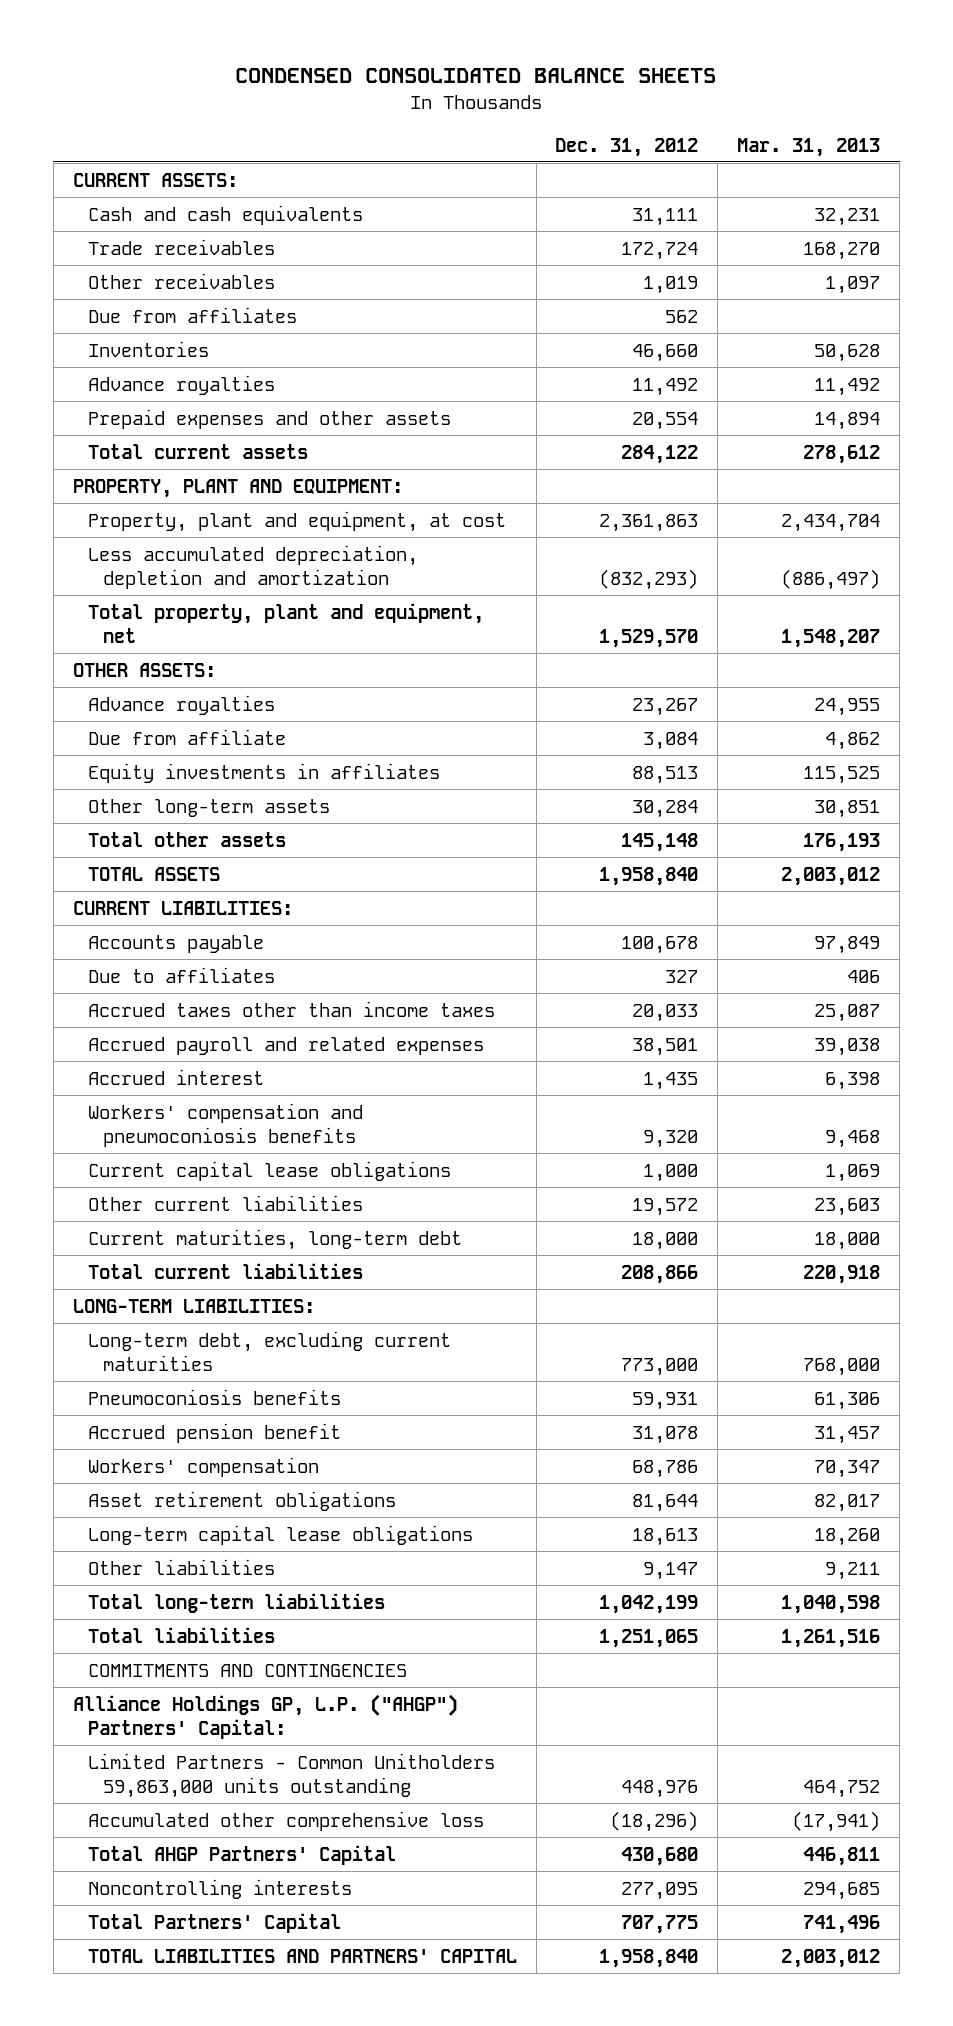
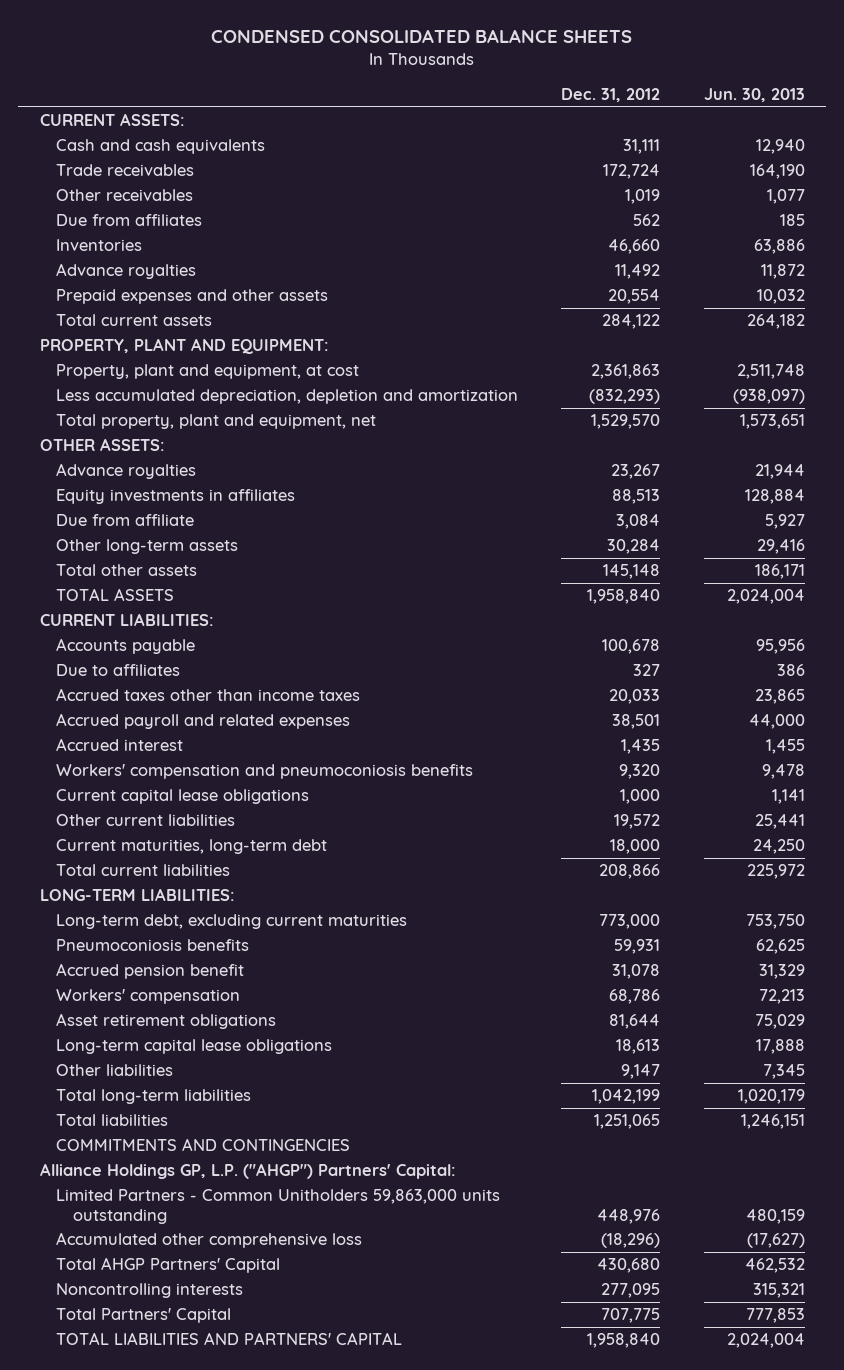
[737,137,881,157] Mar. 31, 2013 -> none
none -> [703,88,805,103] Jun. 30, 2013
[87,728,286,745] Due from affiliate -> [56,514,195,527] Due from affiliate

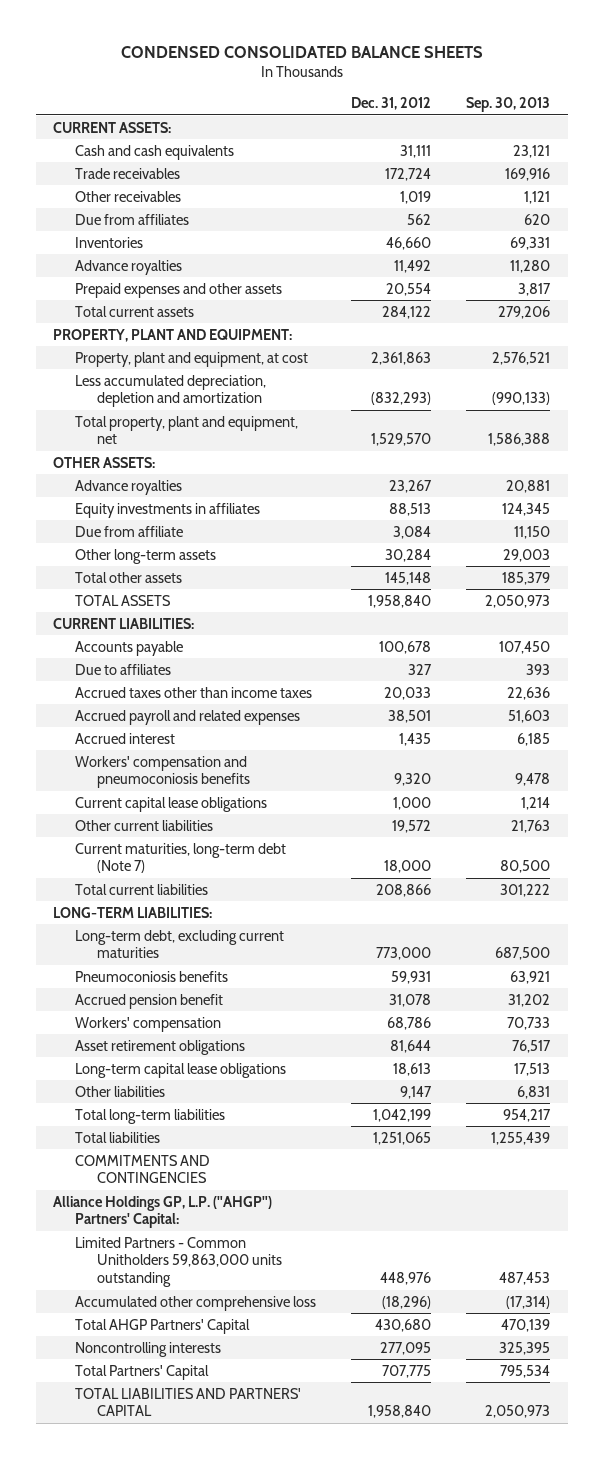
[703,88,805,103] Jun. 30, 2013 -> none
none -> [466,97,551,113] Sep. 30, 2013
[56,839,328,855] Current maturities, long-term debt -> [75,842,287,874] Current maturities, long-term debt (Note 7)

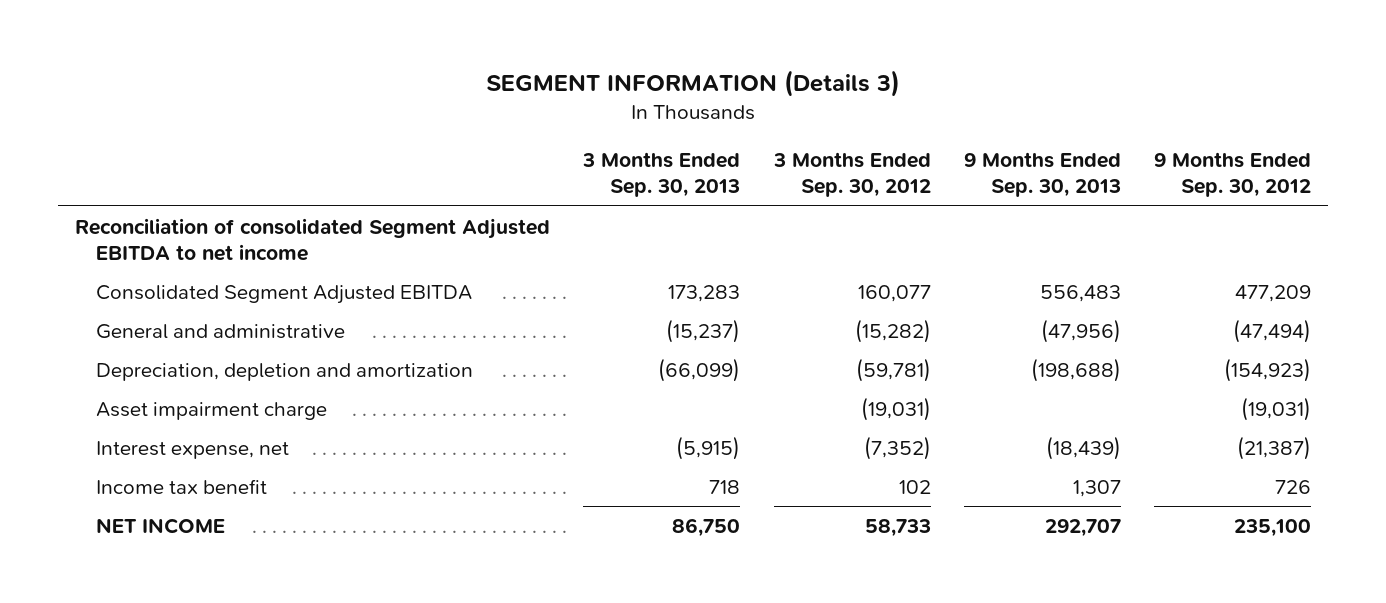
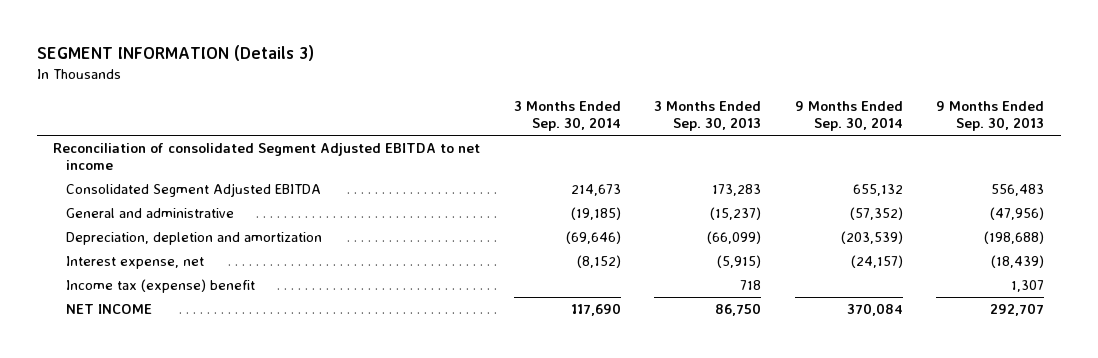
[772,151,931,198] 3 Months Ended Sep. 30, 2012 -> none
[1154,151,1312,198] 9 Months Ended Sep. 30, 2012 -> none
none -> [513,100,621,132] 3 Months Ended Sep. 30, 2014
none -> [794,100,903,132] 9 Months Ended Sep. 30, 2014
[95,401,327,420] Asset impairment charge -> none
[95,478,267,494] Income tax benefit -> [66,278,256,293] Income tax (expense) benefit

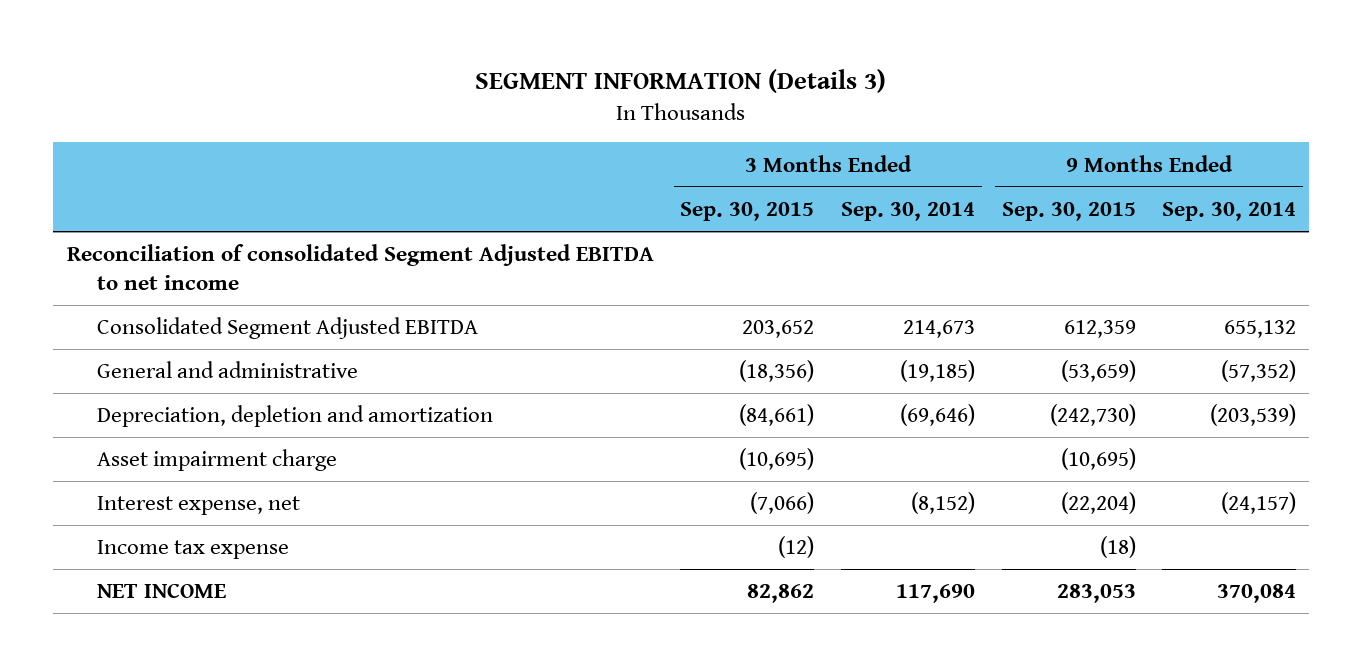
[654,100,762,132] 3 Months Ended Sep. 30, 2013 -> none
[936,100,1045,132] 9 Months Ended Sep. 30, 2013 -> none
none -> [680,201,815,221] Sep. 30, 2015
none -> [1001,201,1136,221] Sep. 30, 2015
none -> [97,449,338,472] Asset impairment charge
[66,278,256,293] Income tax (expense) benefit -> [97,540,290,560] Income tax expense

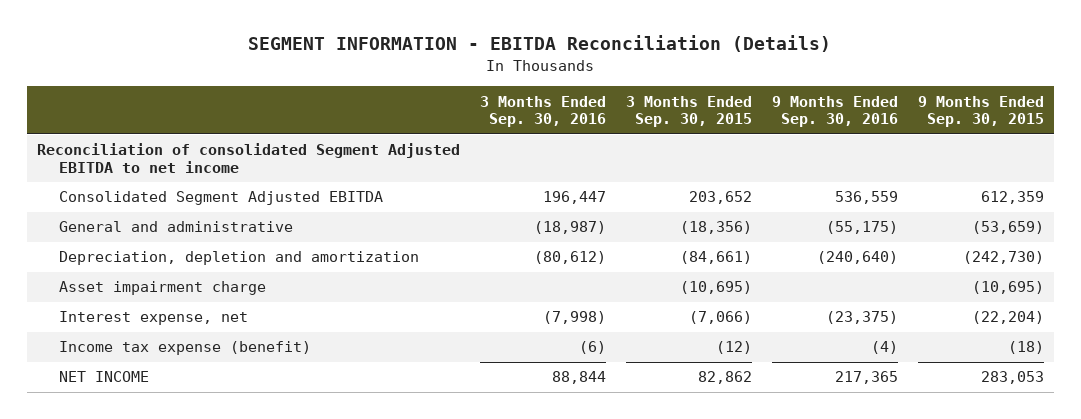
[475,68,887,93] SEGMENT INFORMATION (Details 3) -> [248,35,832,53] SEGMENT INFORMATION - EBITDA Reconciliation (Details)
[840,201,975,221] Sep. 30, 2014 -> none
[1162,201,1297,221] Sep. 30, 2014 -> none
none -> [479,95,606,128] 3 Months Ended Sep. 30, 2016
none -> [771,95,898,128] 9 Months Ended Sep. 30, 2016
[97,540,290,560] Income tax expense -> [59,341,312,356] Income tax expense (benefit)

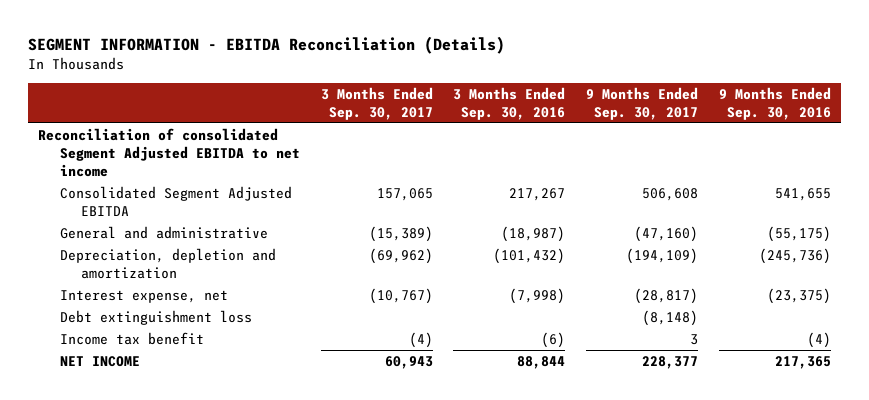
[625,95,752,128] 3 Months Ended Sep. 30, 2015 -> none
[917,95,1044,128] 9 Months Ended Sep. 30, 2015 -> none
none -> [320,86,433,120] 3 Months Ended Sep. 30, 2017
none -> [585,86,698,120] 9 Months Ended Sep. 30, 2017
[542,191,606,205] 196,447 -> [509,188,566,202] 217,267
[834,191,898,205] 536,559 -> [774,188,831,202] 541,655
[59,281,267,296] Asset impairment charge -> none
[533,251,606,265] (80,612) -> [493,248,566,265] (101,432)
[816,251,898,265] (240,640) -> [758,248,831,265] (245,736)
none -> [59,310,252,326] Debt extinguishment loss
[59,341,312,356] Income tax expense (benefit) -> [59,332,204,346] Income tax benefit

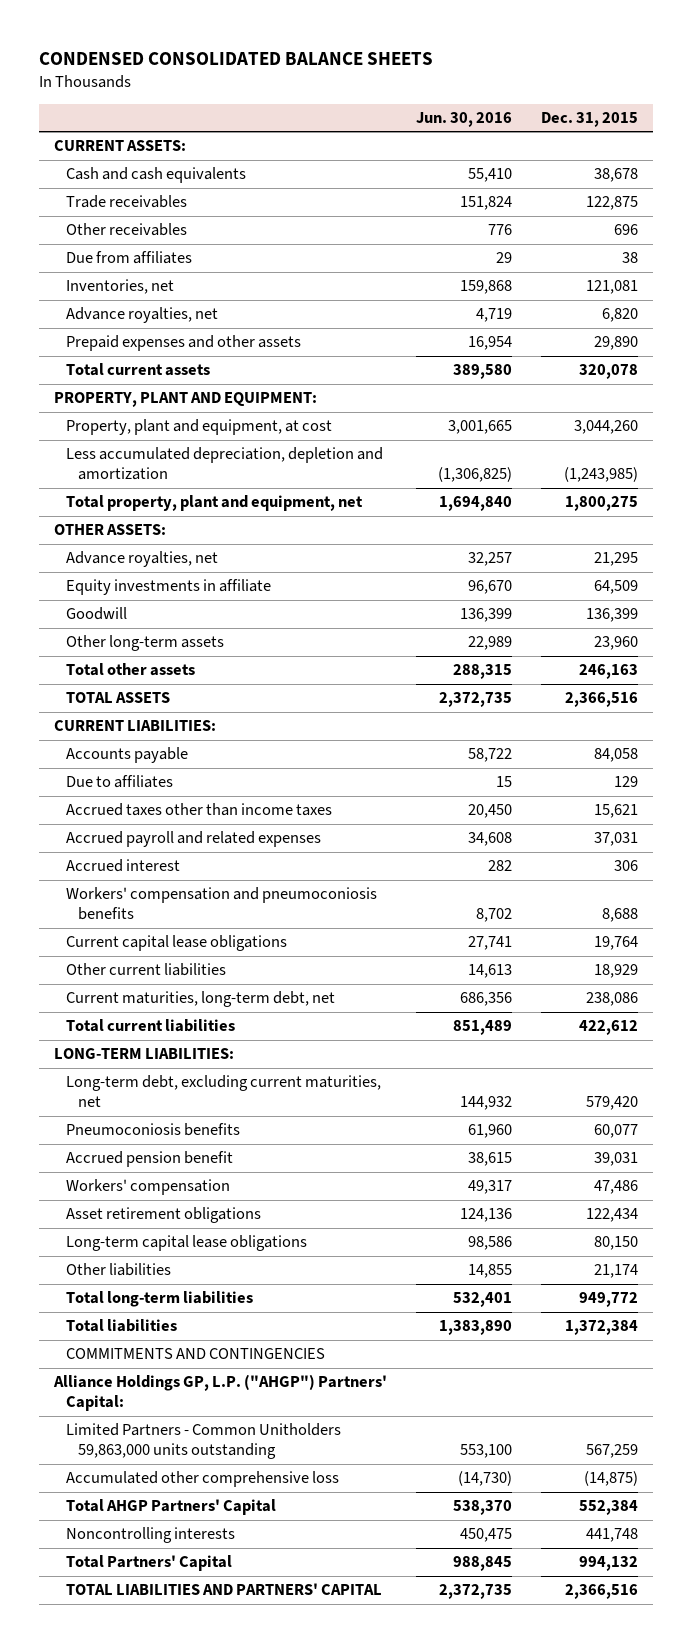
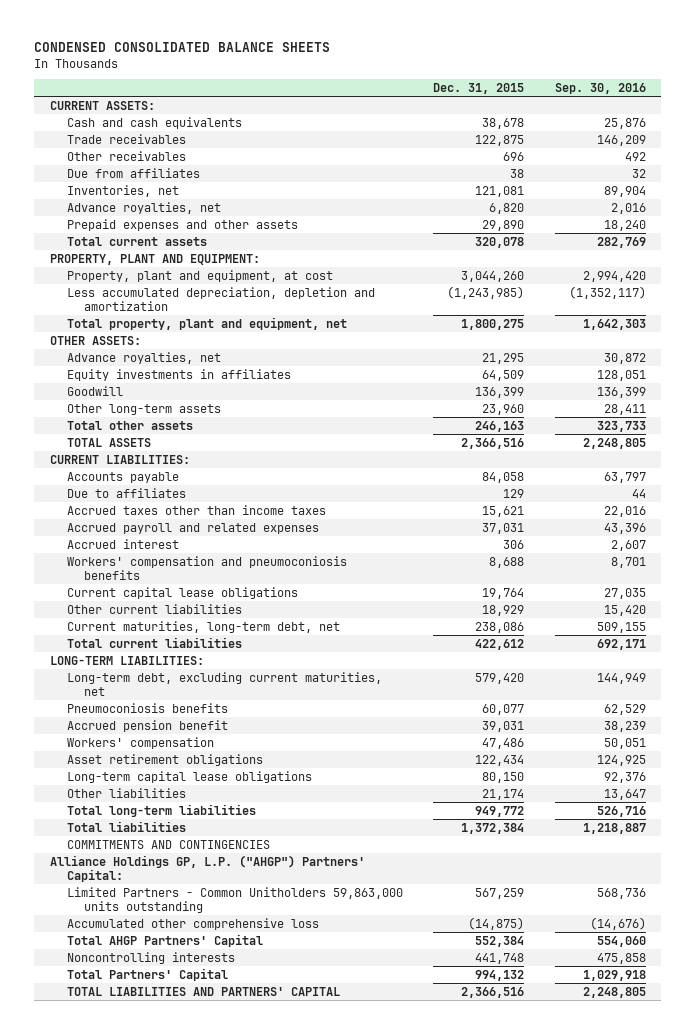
[415,111,512,127] Jun. 30, 2016 -> none
none -> [554,83,646,95] Sep. 30, 2016
[65,579,271,596] Equity investments in affiliate -> [66,368,291,381] Equity investments in affiliates

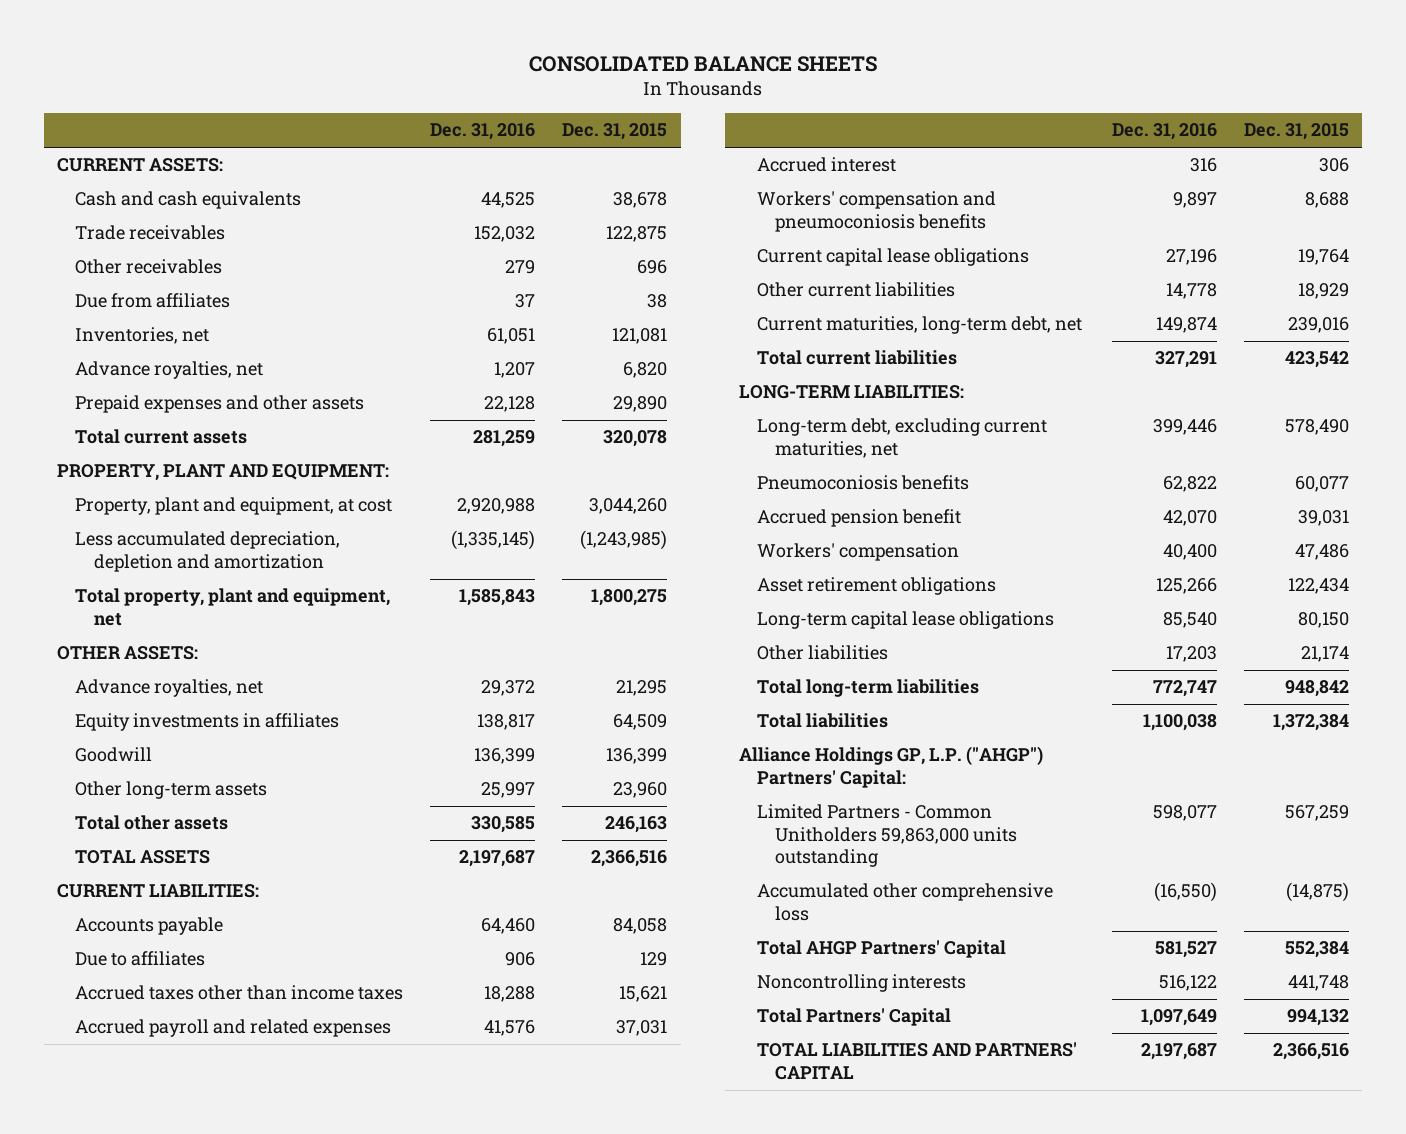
[34,42,331,53] CONDENSED CONSOLIDATED BALANCE SHEETS -> [528,56,877,73] CONSOLIDATED BALANCE SHEETS
[554,83,646,95] Sep. 30, 2016 -> none
none -> [430,123,536,141] Dec. 31, 2016
[475,621,525,633] 238,086 -> [1287,317,1349,334] 239,016
[475,638,525,650] 422,612 -> [1284,351,1349,369] 423,542
[475,672,525,684] 579,420 -> [1284,419,1349,436] 578,490
[475,805,525,817] 949,772 -> [1284,680,1349,698] 948,842
[66,839,270,849] COMMITMENTS AND CONTINGENCIES -> none

